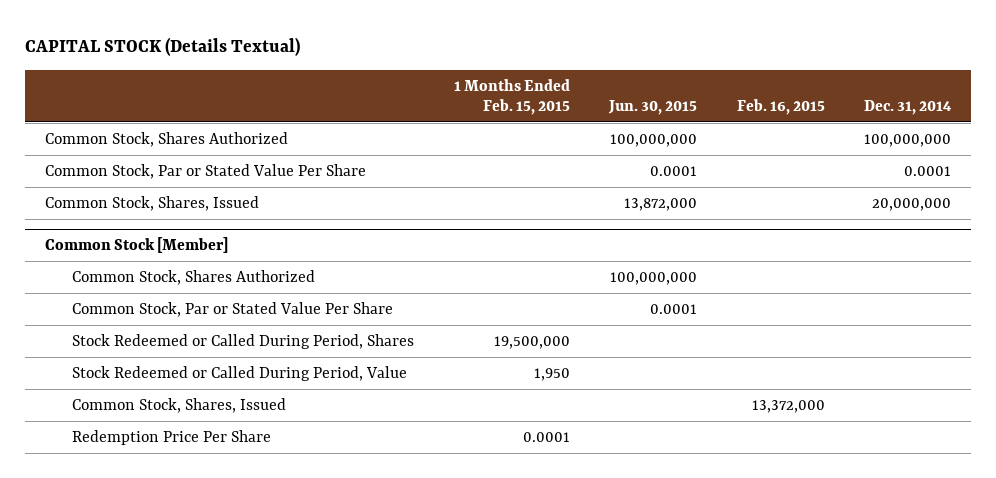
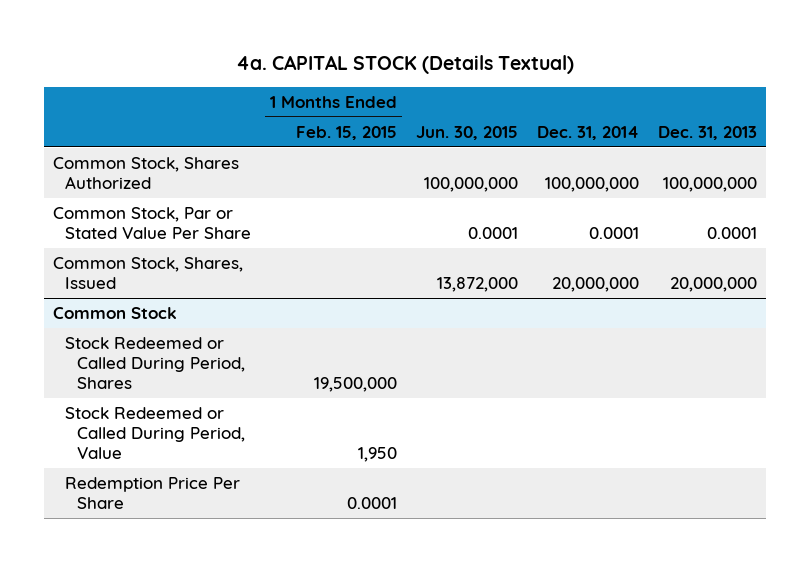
[24,37,300,57] CAPITAL STOCK (Details Textual) -> [235,54,574,74] 4a. CAPITAL STOCK (Details Textual)
[736,98,825,115] Feb. 16, 2015 -> none
none -> [657,125,757,140] Dec. 31, 2013
[72,269,316,285] Common Stock, Shares Authorized -> none
[72,301,394,317] Common Stock, Par or Stated Value Per Share -> none
[44,237,228,254] Common Stock [Member] -> [53,307,178,320] Common Stock
[72,397,287,413] Common Stock, Shares, Issued -> none

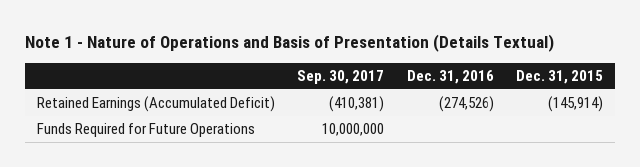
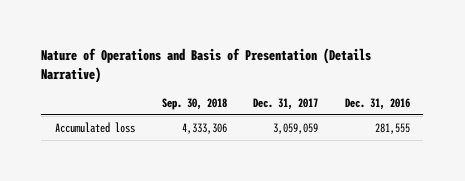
[25,34,555,53] Note 1 - Nature of Operations and Basis of Presentation (Details Textual) -> [41,48,372,83] Nature of Operations and Basis of Presentation (Details Narrative)
[297,70,385,85] Sep. 30, 2017 -> none
[516,70,604,85] Dec. 31, 2015 -> none
none -> [161,97,227,110] Sep. 30, 2018
none -> [253,97,319,110] Dec. 31, 2017
[36,123,255,138] Funds Required for Future Operations -> none
[36,96,275,113] Retained Earnings (Accumulated Deficit) -> [54,122,135,134] Accumulated loss
[438,96,494,113] (274,526) -> [374,123,410,135] 281,555

